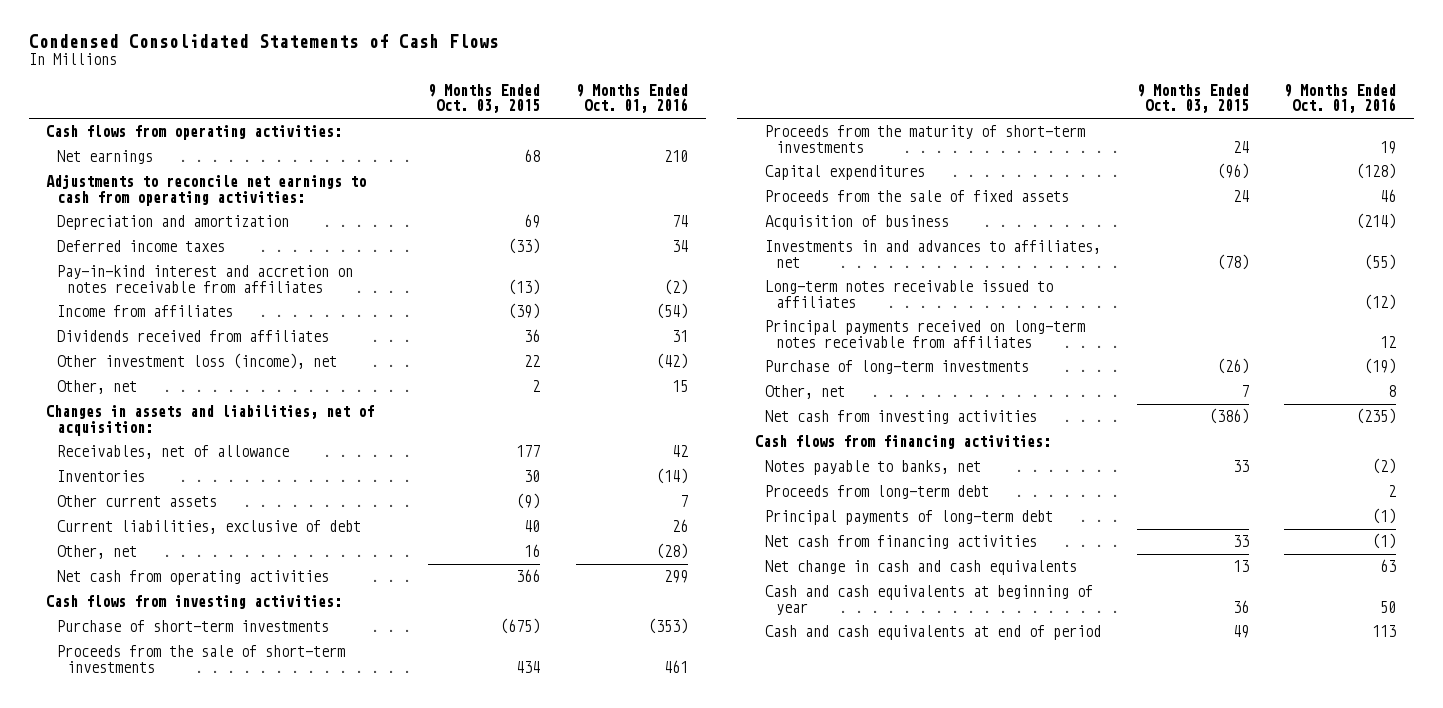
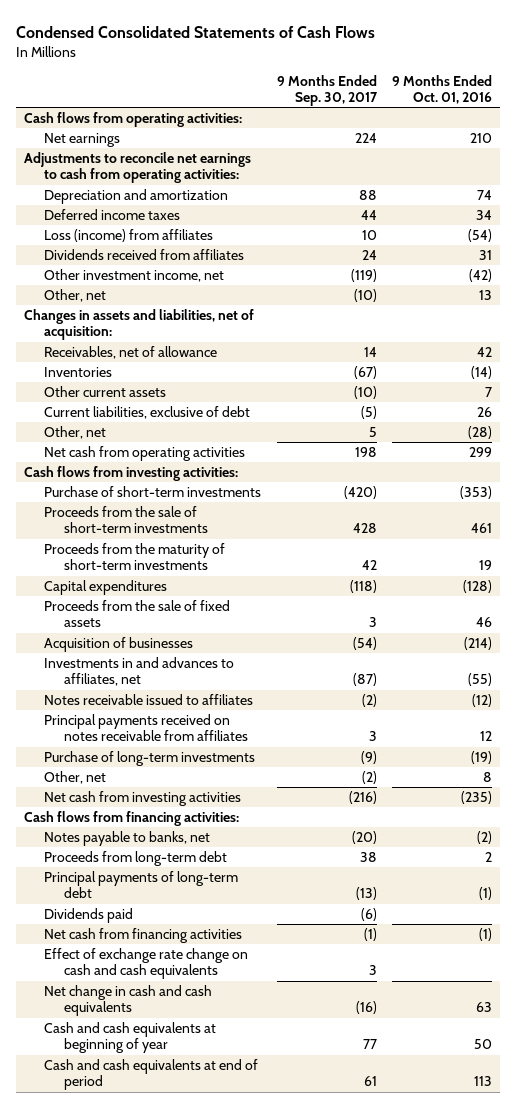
[428,83,541,114] 9 Months Ended Oct. 03, 2015 -> none
none -> [276,74,378,107] 9 Months Ended Sep. 30, 2017
[56,265,353,293] Pay-in-kind interest and accretion on notes receivable from affiliates -> none
[56,305,233,318] Income from affiliates -> [43,228,213,242] Loss (income) from affiliates
[56,353,337,370] Other investment loss (income), net -> [43,268,224,282] Other investment income, net
[671,380,688,393] 15 -> [479,289,493,300] 13
[765,215,950,231] Acquisition of business -> [43,636,193,652] Acquisition of businesses
[765,280,1054,308] Long-term notes receivable issued to affiliates -> [43,693,253,705] Notes receivable issued to affiliates
[765,320,1086,348] Principal payments received on long-term notes receivable from affiliates -> [43,713,249,742] Principal payments received on notes receivable from affiliates
none -> [43,907,133,923] Dividends paid
none -> [43,947,248,980] Effect of exchange rate change on cash and cash equivalents

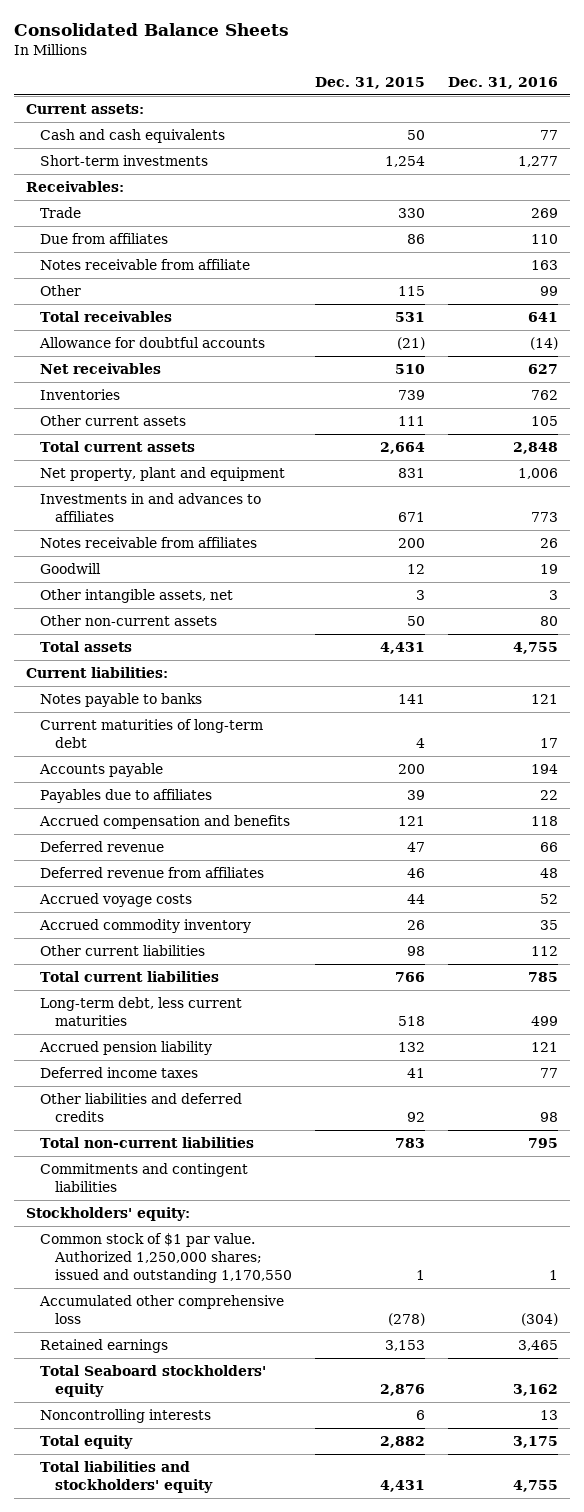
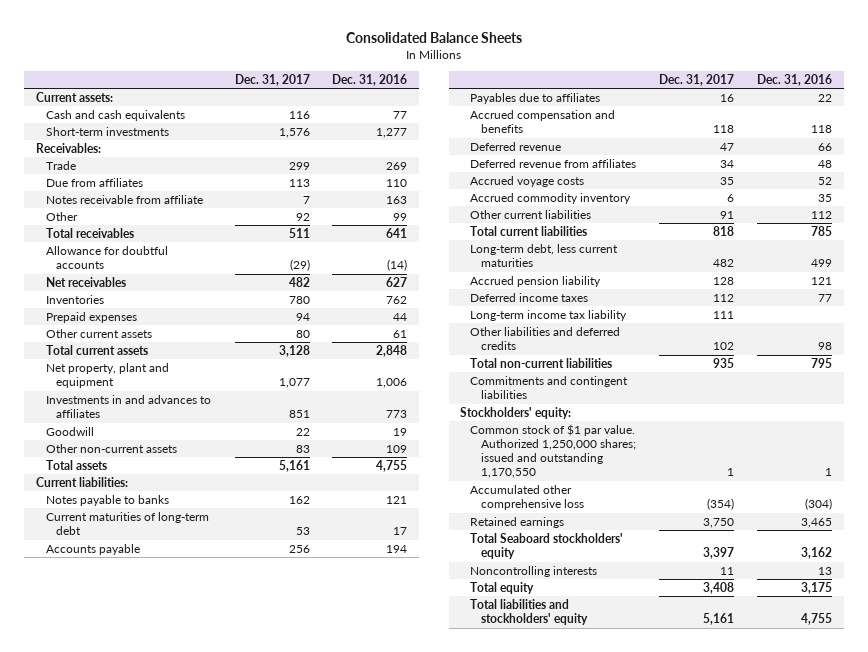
[315,77,426,90] Dec. 31, 2015 -> none
none -> [234,73,310,86] Dec. 31, 2017
none -> [45,312,137,324] Prepaid expenses
[531,416,559,427] 105 -> [393,330,408,339] 61
[40,537,258,549] Notes receivable from affiliates -> none
[40,589,234,604] Other intangible assets, net -> none
[540,616,559,627] 80 -> [386,445,408,454] 109
none -> [470,310,628,322] Long-term income tax liability

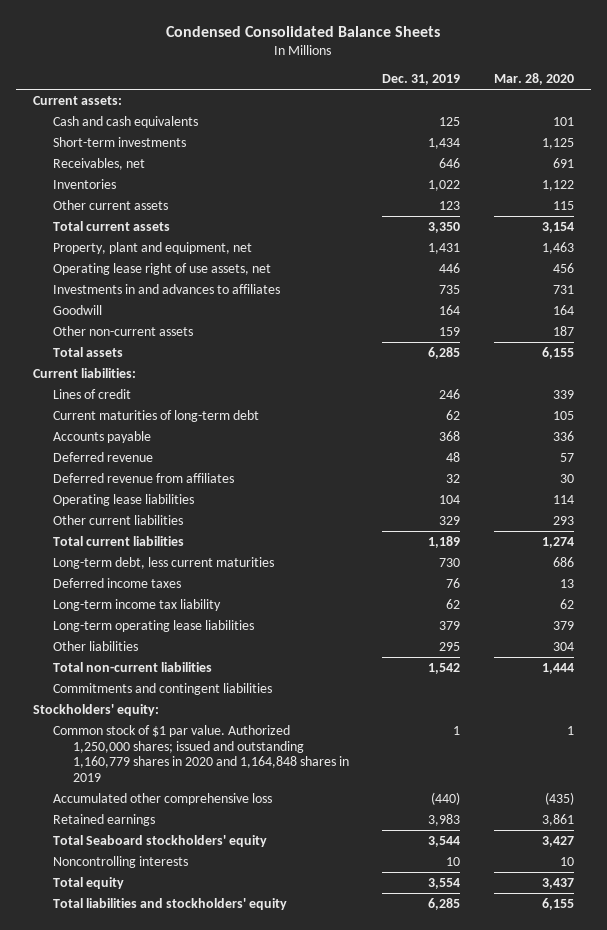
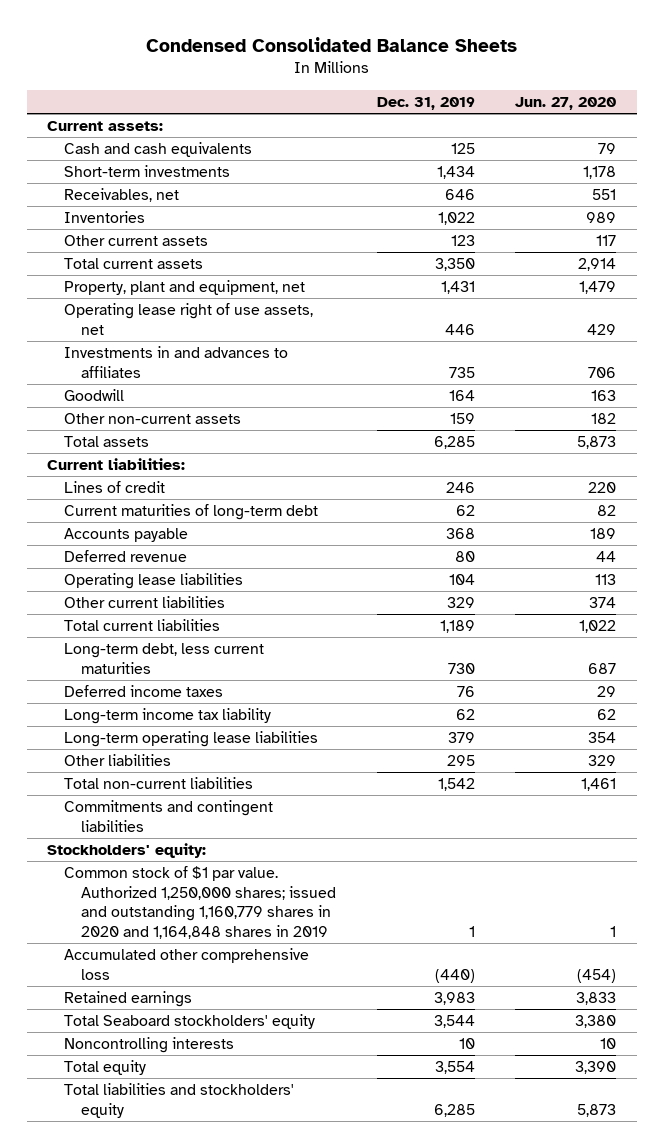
[493,73,574,86] Mar. 28, 2020 -> none
none -> [515,96,617,110] Jun. 27, 2020
[52,472,234,483] Deferred revenue from affiliates -> none
[446,451,461,462] 48 -> [454,551,475,563] 80

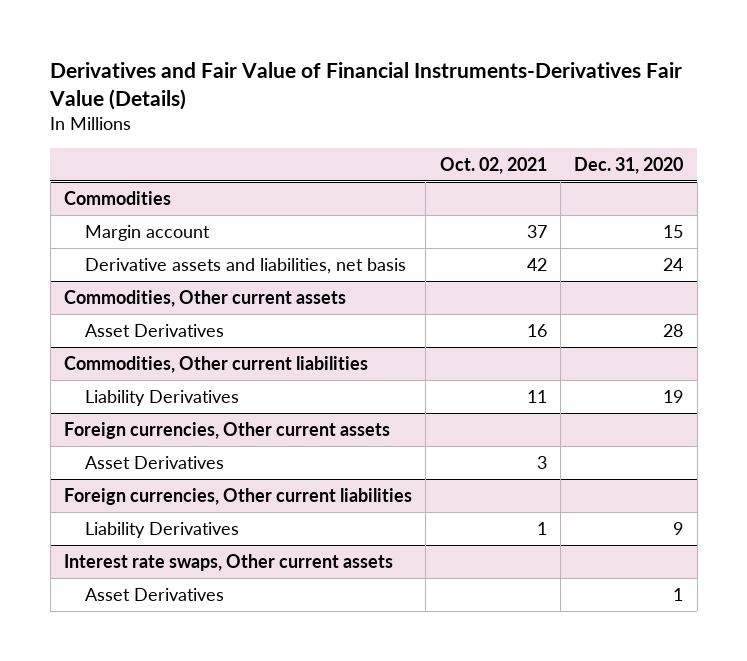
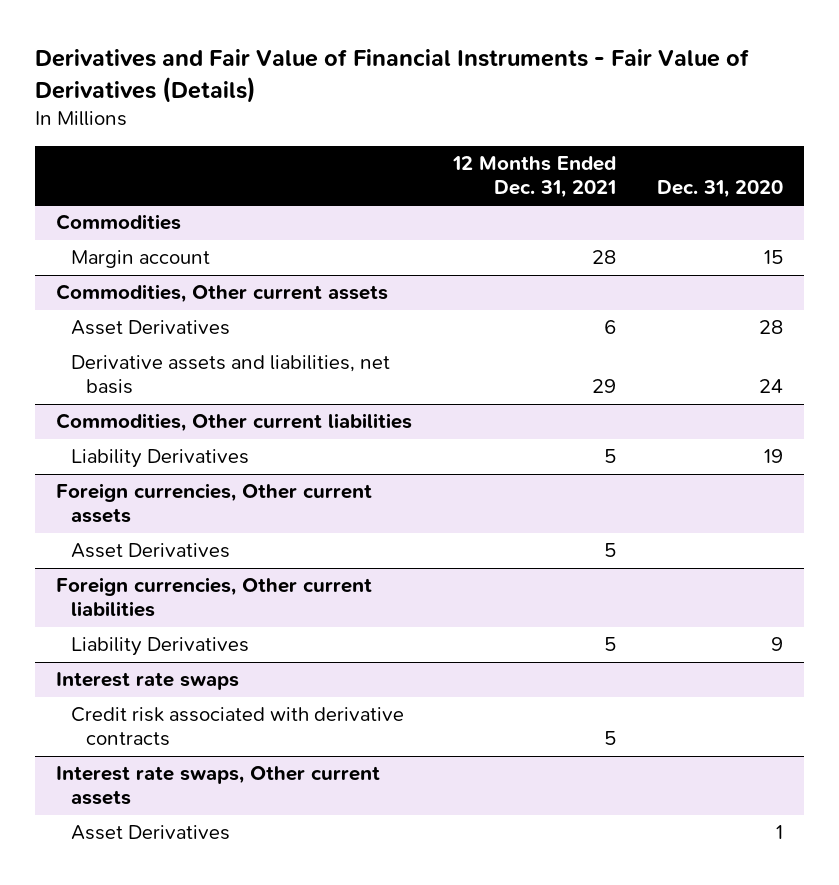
[49,61,683,110] Derivatives and Fair Value of Financial Instruments-Derivatives Fair Value (Details) -> [34,49,749,103] Derivatives and Fair Value of Financial Instruments - Fair Value of Derivatives (Details)
[439,156,547,174] Oct. 02, 2021 -> none
none -> [451,155,616,198] 12 Months Ended Dec. 31, 2021
[84,257,406,274] Derivative assets and liabilities, net basis -> none
none -> [70,355,390,395] Derivative assets and liabilities, net basis
none -> [55,672,239,691] Interest rate swaps
none -> [70,707,404,747] Credit risk associated with derivative contracts

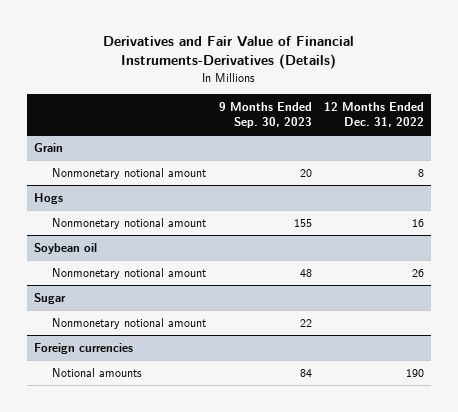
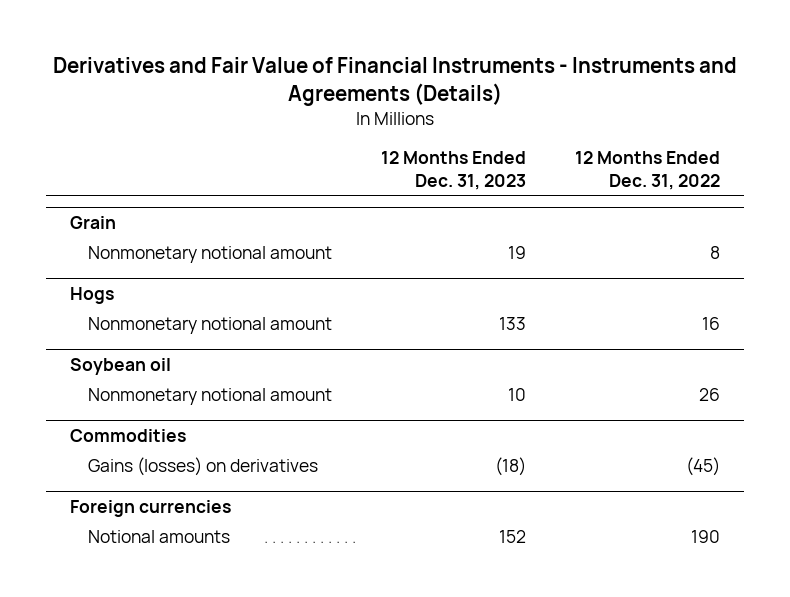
[102,36,354,70] Derivatives and Fair Value of Financial Instruments-Derivatives (Details) -> [53,57,738,106] Derivatives and Fair Value of Financial Instruments - Instruments and Agreements (Details)
[218,101,312,129] 9 Months Ended Sep. 30, 2023 -> none
none -> [380,150,526,190] 12 Months Ended Dec. 31, 2023
[33,292,66,304] Sugar -> none
[52,317,207,329] Nonmonetary notional amount -> none
none -> [70,428,187,442] Commodities
none -> [87,456,318,476] Gains (losses) on derivatives

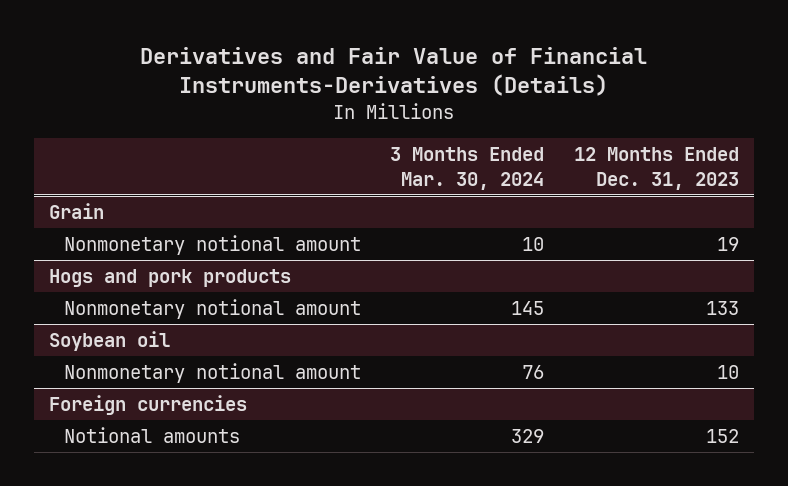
[53,57,738,106] Derivatives and Fair Value of Financial Instruments - Instruments and Agreements (Details) -> [139,46,647,97] Derivatives and Fair Value of Financial Instruments-Derivatives (Details)
[574,150,720,190] 12 Months Ended Dec. 31, 2022 -> none
none -> [390,147,545,190] 3 Months Ended Mar. 30, 2024
[70,286,115,304] Hogs -> [49,268,292,287] Hogs and pork products
[70,428,187,442] Commodities -> none
[87,456,318,476] Gains (losses) on derivatives -> none

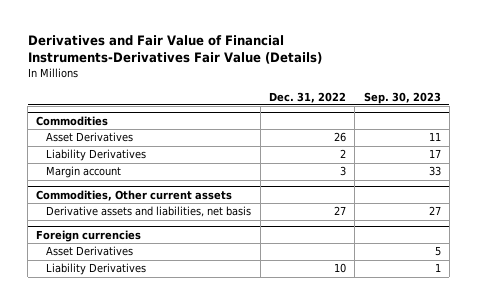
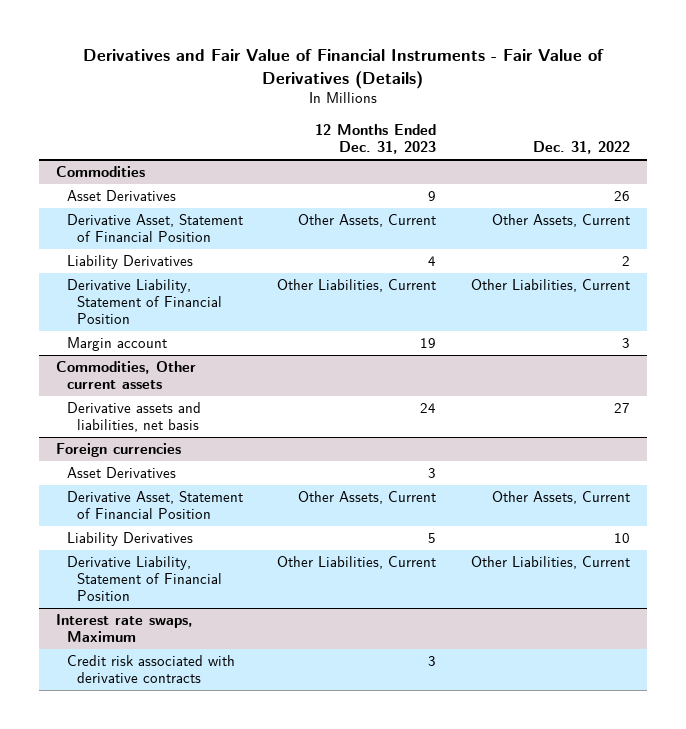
[27,34,322,65] Derivatives and Fair Value of Financial Instruments-Derivatives Fair Value (Details) -> [83,49,605,89] Derivatives and Fair Value of Financial Instruments - Fair Value of Derivatives (Details)
[363,91,441,104] Sep. 30, 2023 -> none
none -> [315,124,437,155] 12 Months Ended Dec. 31, 2023
none -> [66,214,243,243] Derivative Asset, Statement of Financial Position
none -> [66,279,223,325] Derivative Liability, Statement of Financial Position
none -> [66,491,243,520] Derivative Asset, Statement of Financial Position
none -> [66,556,223,602] Derivative Liability, Statement of Financial Position
none -> [56,614,194,643] Interest rate swaps, Maximum
none -> [66,655,235,684] Credit risk associated with derivative contracts

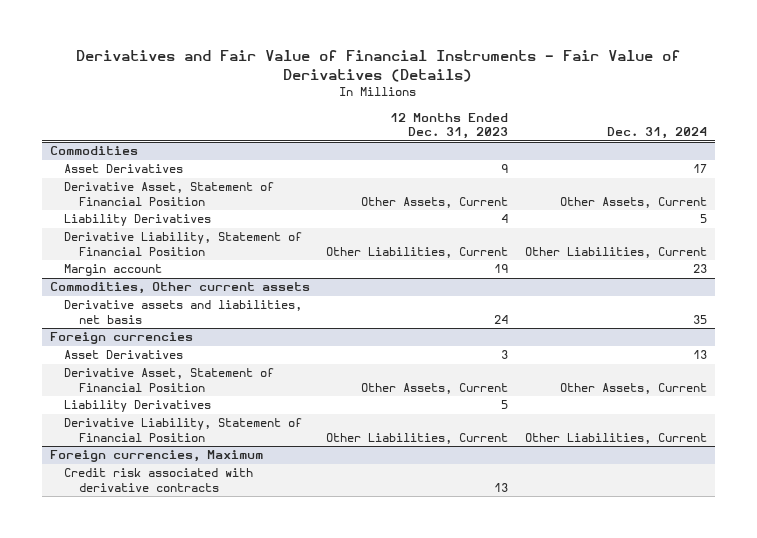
[533,141,631,155] Dec. 31, 2022 -> none
none -> [606,127,707,140] Dec. 31, 2024
[56,614,194,643] Interest rate swaps, Maximum -> none
none -> [50,450,264,463] Foreign currencies, Maximum
[428,656,437,667] 3 -> [494,483,509,493] 13

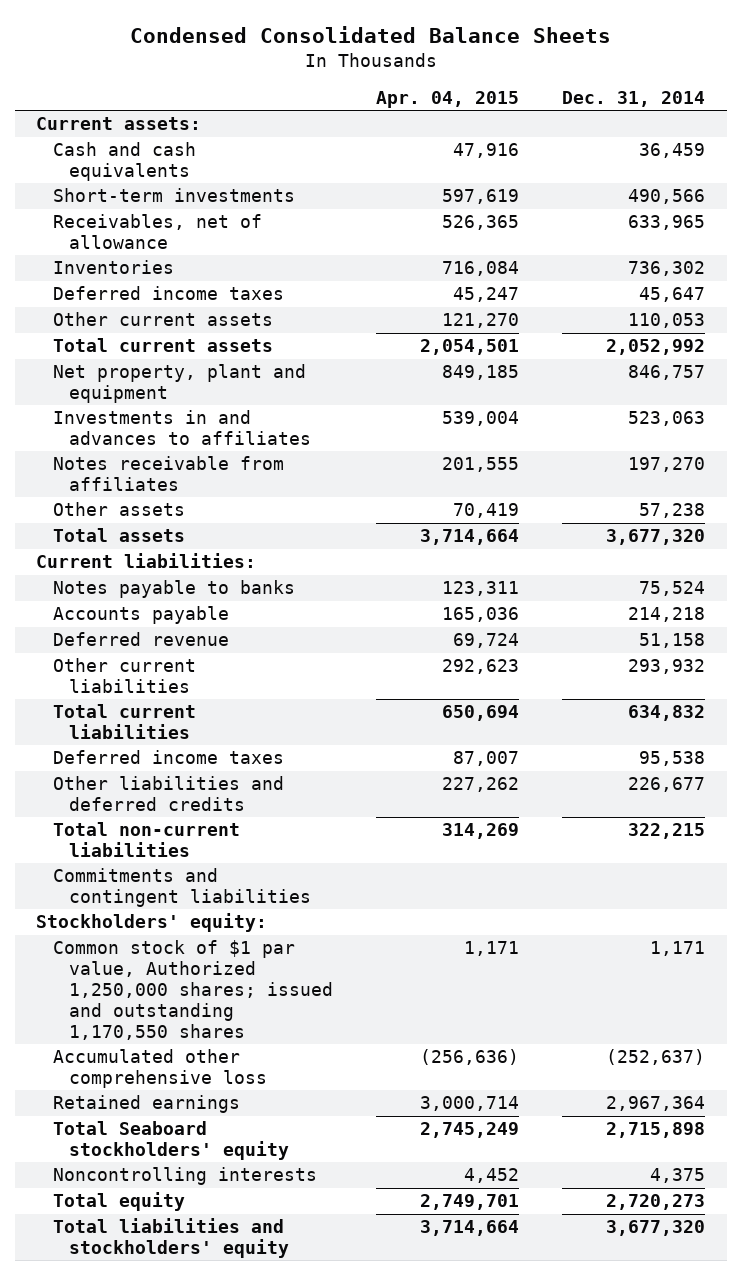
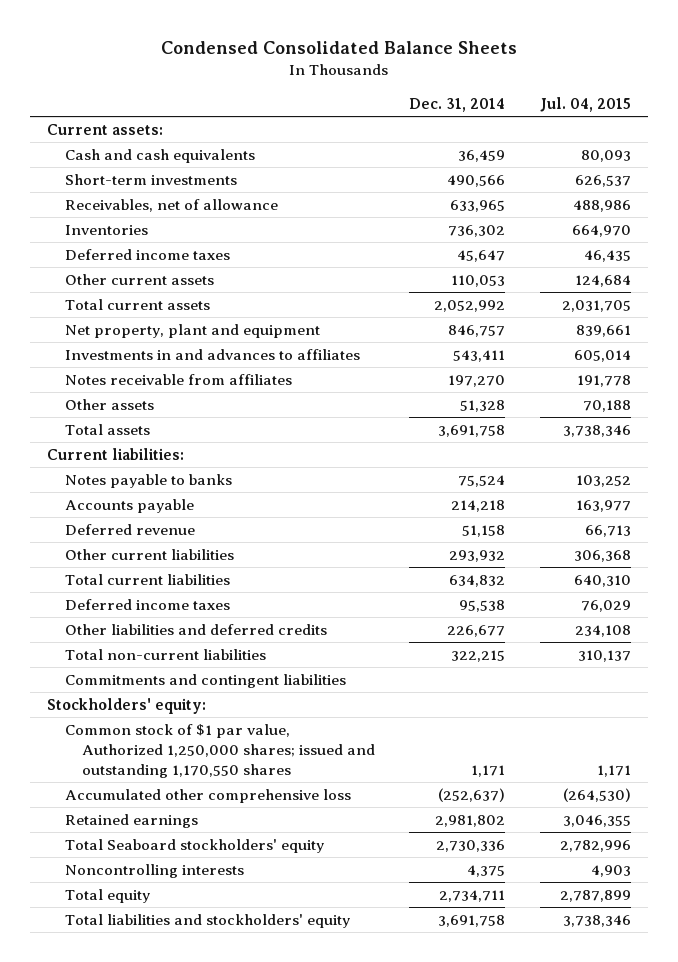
[375,91,519,109] Apr. 04, 2015 -> none
none -> [539,97,631,113] Jul. 04, 2015
[628,411,706,427] 523,063 -> [453,350,506,363] 543,411
[639,503,706,519] 57,238 -> [460,400,506,413] 51,328
[606,529,706,546] 3,677,320 -> [438,425,506,438] 3,691,758
[606,1096,706,1112] 2,967,364 -> [435,815,506,828] 2,981,802
[606,1122,706,1139] 2,715,898 -> [436,840,506,853] 2,730,336
[606,1194,706,1211] 2,720,273 -> [439,890,506,903] 2,734,711
[606,1220,706,1237] 3,677,320 -> [438,915,506,928] 3,691,758

